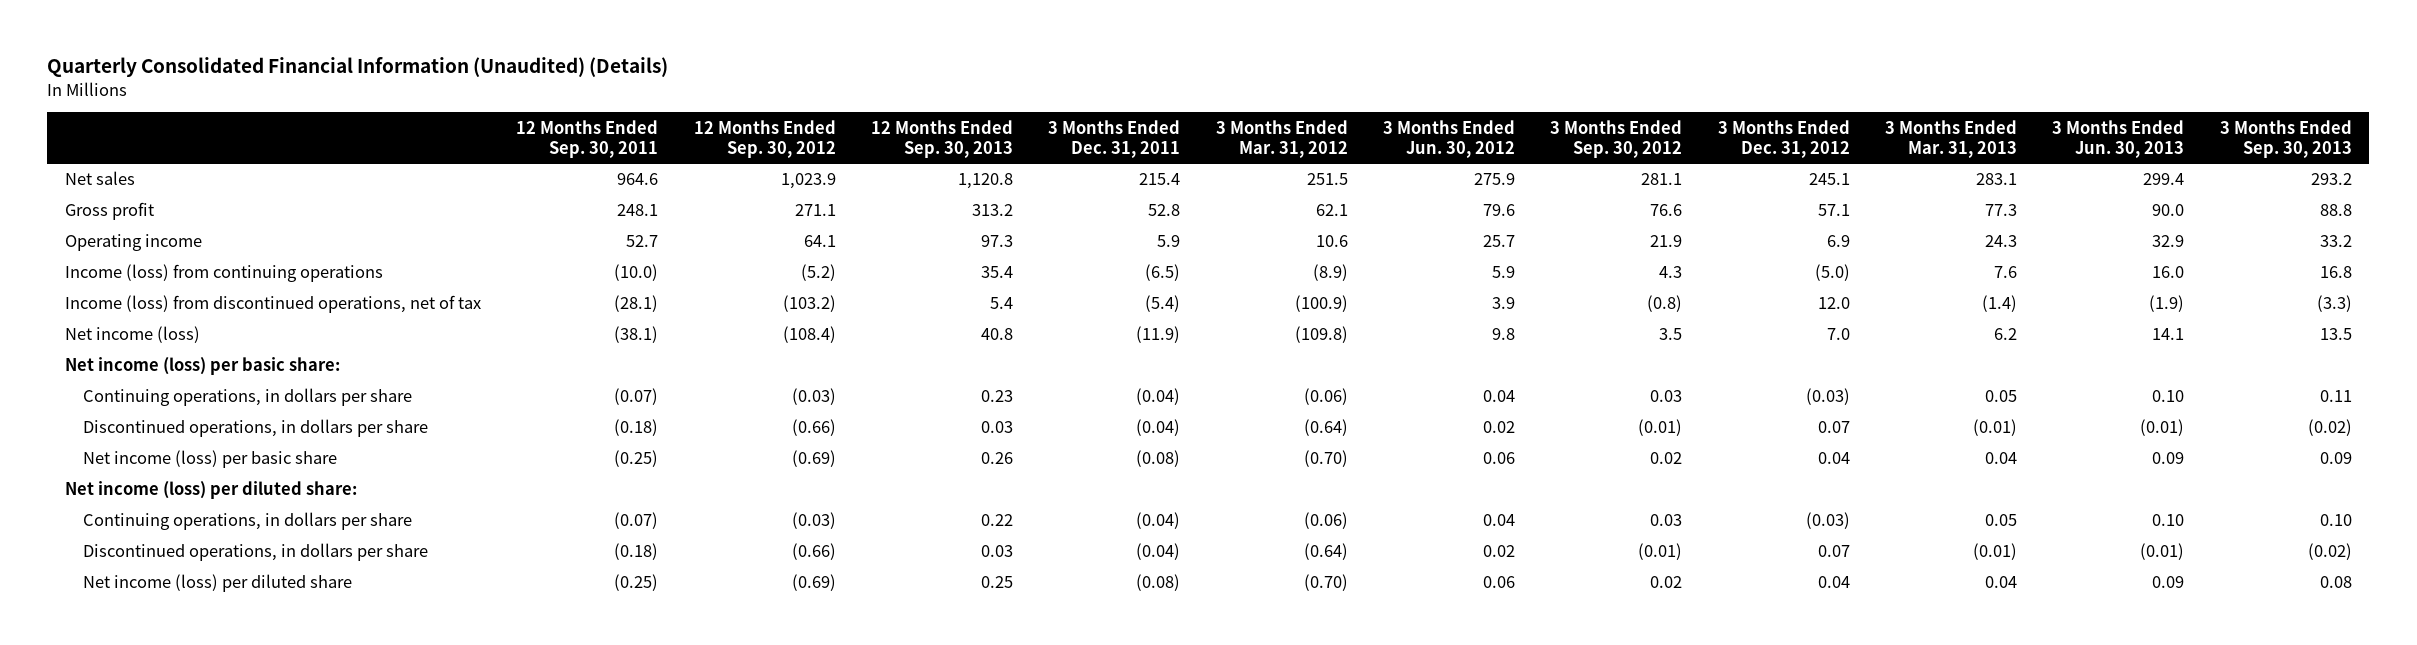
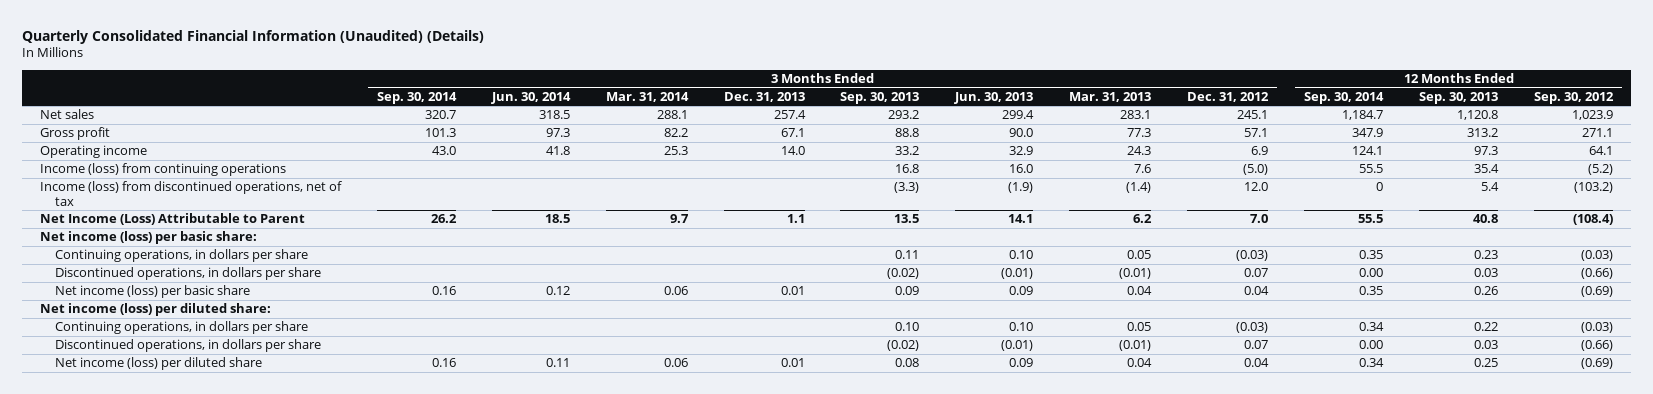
[516,119,659,158] 12 Months Ended Sep. 30, 2011 -> none
[1048,119,1181,158] 3 Months Ended Dec. 31, 2011 -> none
[1215,119,1348,158] 3 Months Ended Mar. 31, 2012 -> none
[1383,119,1516,158] 3 Months Ended Jun. 30, 2012 -> none
[1550,119,1683,158] 3 Months Ended Sep. 30, 2012 -> none
none -> [376,91,457,104] Sep. 30, 2014
none -> [490,91,571,104] Jun. 30, 2014
none -> [605,91,689,102] Mar. 31, 2014
none -> [723,91,805,102] Dec. 31, 2013
none -> [1304,91,1385,104] Sep. 30, 2014
[65,326,201,344] Net income (loss) -> [39,213,305,226] Net Income (Loss) Attributable to Parent

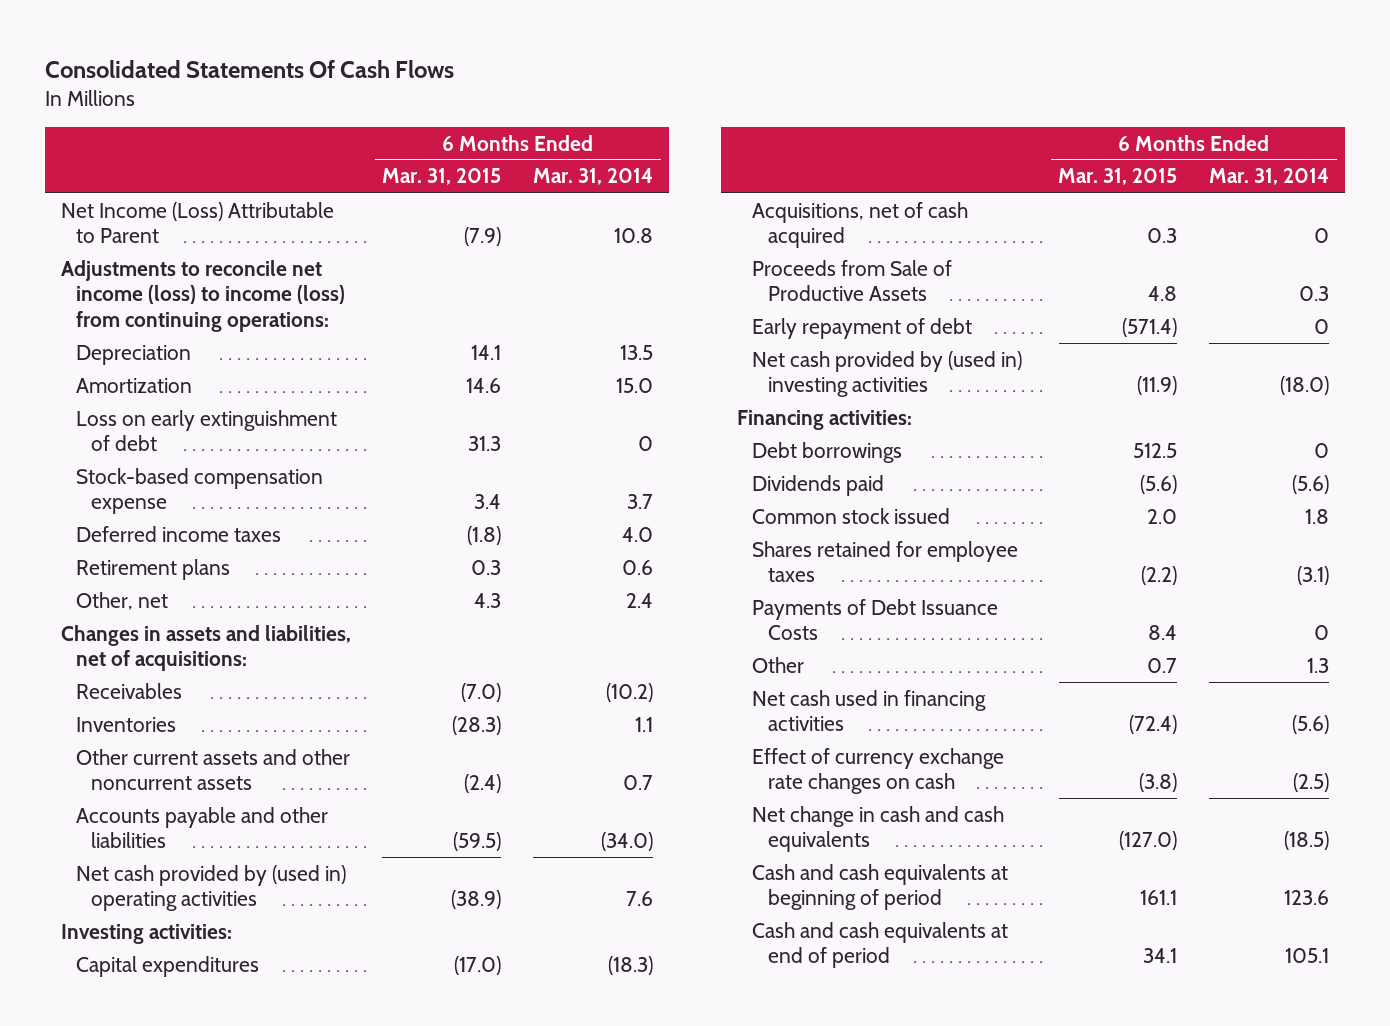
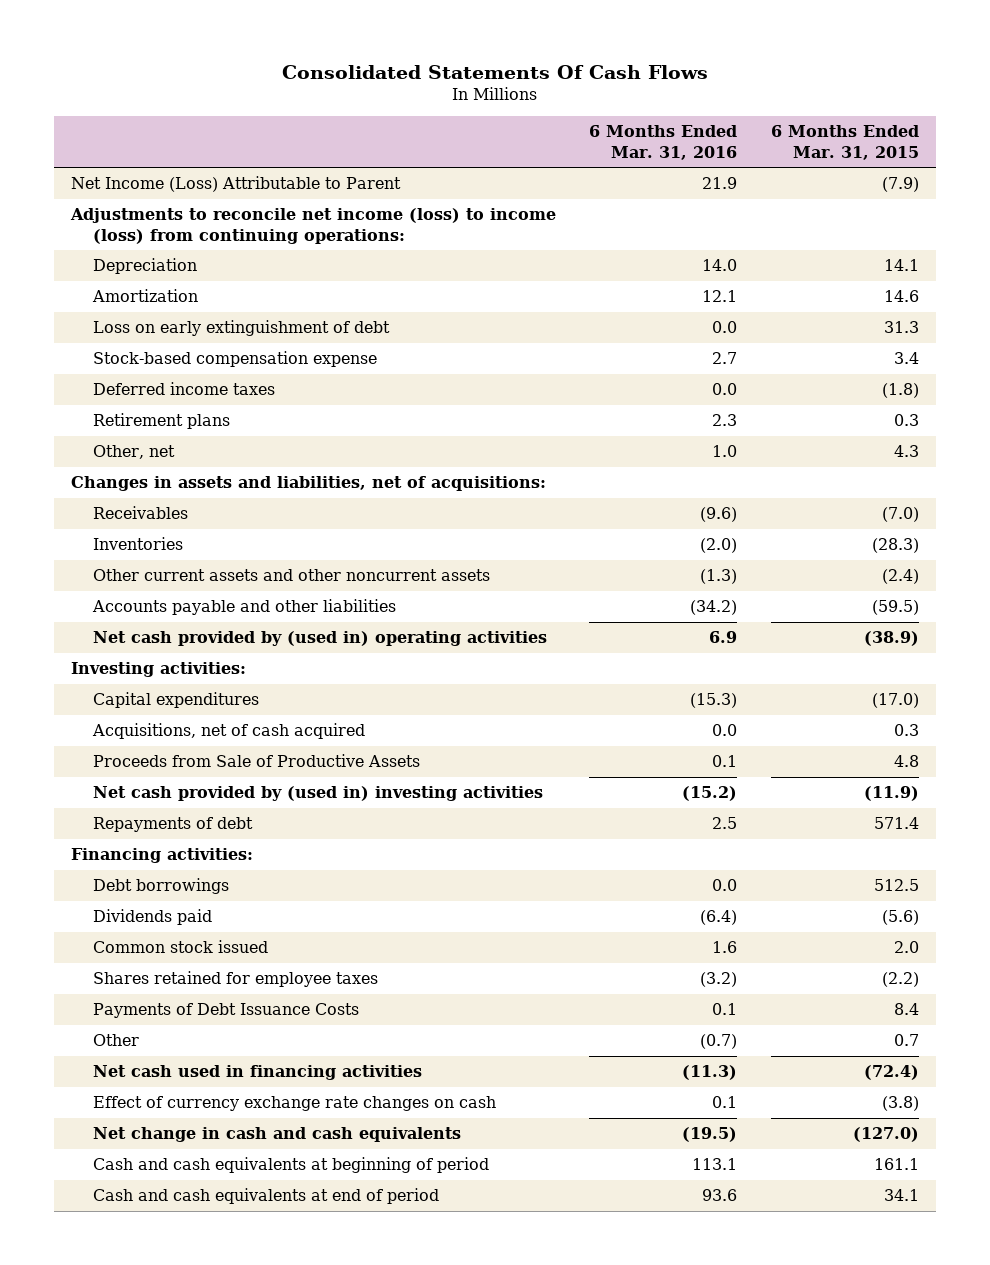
[532,168,653,186] Mar. 31, 2014 -> none
none -> [589,125,738,160] 6 Months Ended Mar. 31, 2016
[752,317,973,339] Early repayment of debt -> none
none -> [92,817,253,833] Repayments of debt

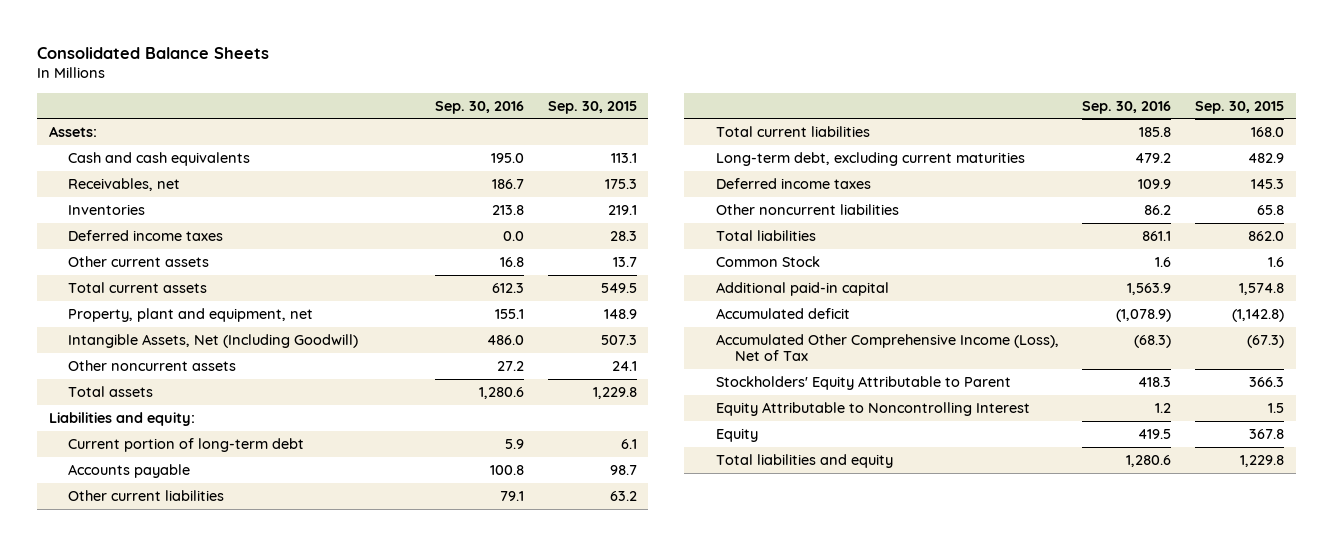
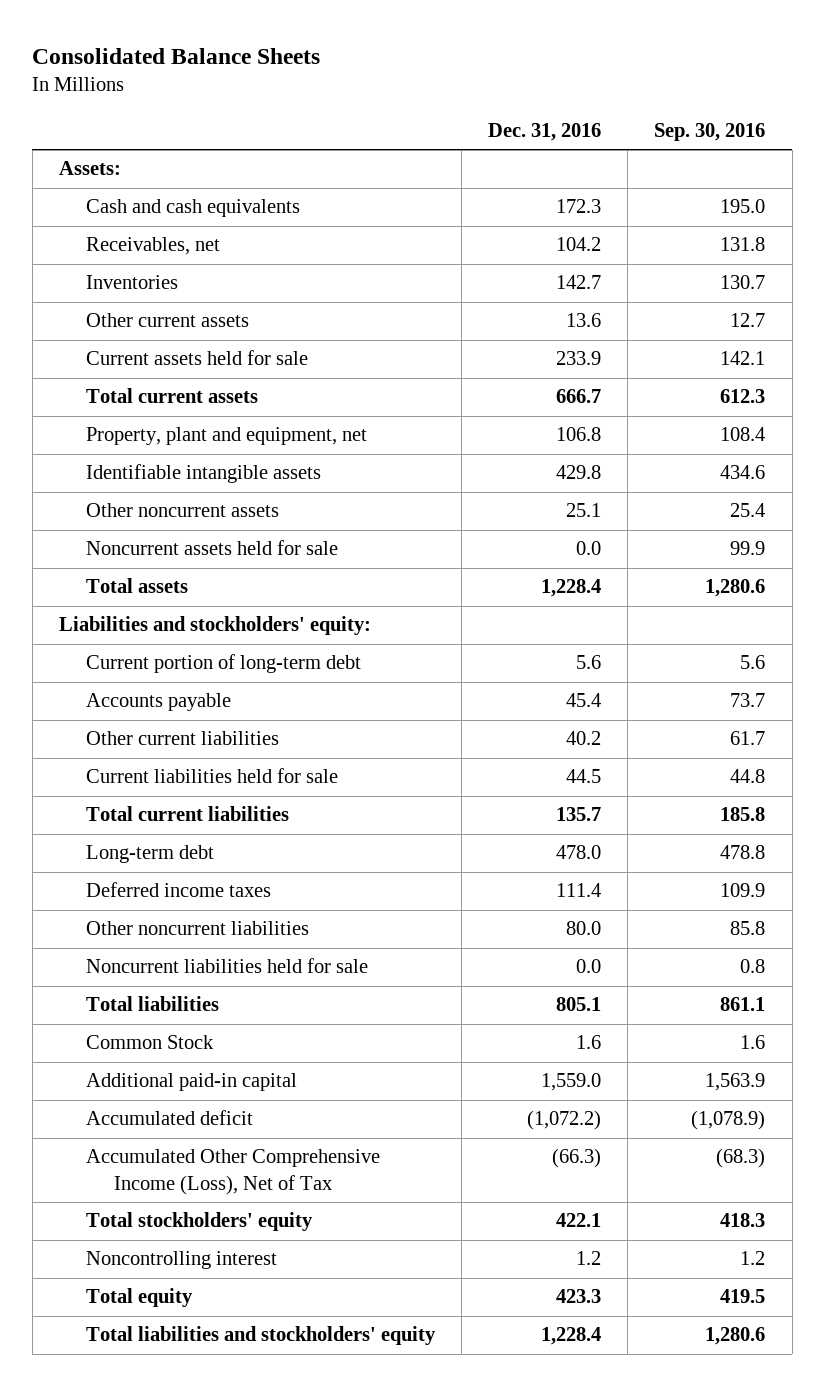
[547,100,637,114] Sep. 30, 2015 -> none
none -> [488,122,602,141] Dec. 31, 2016
[67,229,223,241] Deferred income taxes -> none
[491,178,524,189] 186.7 -> [720,237,766,252] 131.8
[491,204,524,215] 213.8 -> [720,275,766,290] 130.7
[499,256,524,267] 16.8 -> [730,313,766,328] 12.7
none -> [86,350,309,366] Current assets held for sale
[67,333,358,348] Intangible Assets, Net (Including Goodwill) -> none
[494,308,524,319] 155.1 -> [720,427,766,442] 108.4
none -> [86,464,322,484] Identifiable intangible assets
[496,360,524,371] 27.2 -> [730,503,766,518] 25.4
none -> [86,540,339,556] Noncurrent assets held for sale
[48,411,195,426] Liabilities and equity: -> [58,616,371,636] Liabilities and stockholders' equity:
[504,438,524,449] 5.9 -> [740,655,766,670] 5.6
[489,464,524,475] 100.8 -> [730,693,766,708] 73.7
[499,490,524,501] 79.1 -> [730,731,766,746] 61.7
none -> [86,768,339,784] Current liabilities held for sale
[715,151,1025,166] Long-term debt, excluding current maturities -> [86,845,215,864] Long-term debt
[1135,152,1172,163] 479.2 -> [720,845,766,860] 478.8
[1144,204,1172,215] 86.2 -> [730,921,766,936] 85.8
none -> [86,958,369,974] Noncurrent liabilities held for sale
[715,375,1011,390] Stockholders' Equity Attributable to Parent -> [86,1212,314,1232] Total stockholders' equity
[715,401,1030,416] Equity Attributable to Noncontrolling Interest -> [86,1251,278,1270] Noncontrolling interest
[715,427,758,442] Equity -> [86,1288,194,1308] Total equity
[715,453,893,468] Total liabilities and equity -> [86,1326,437,1346] Total liabilities and stockholders' equity

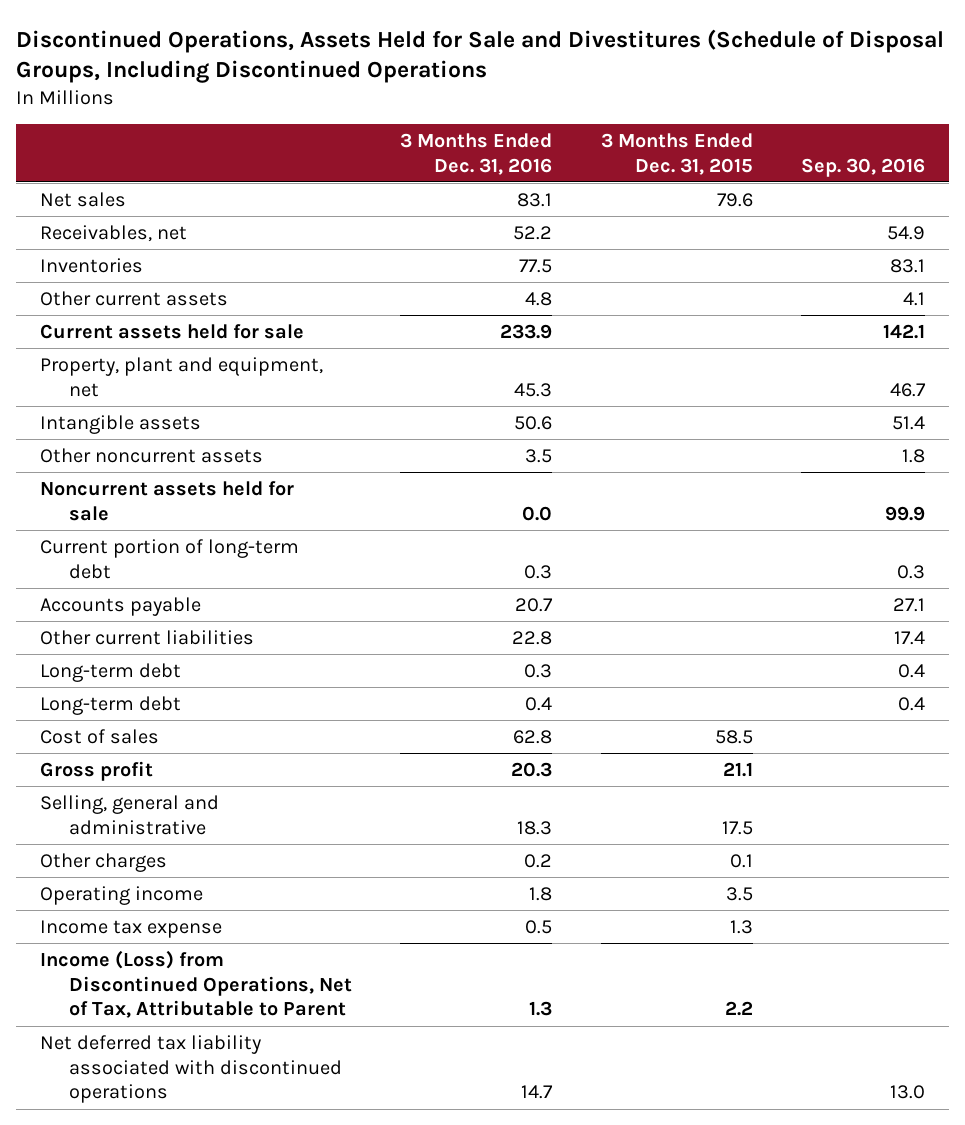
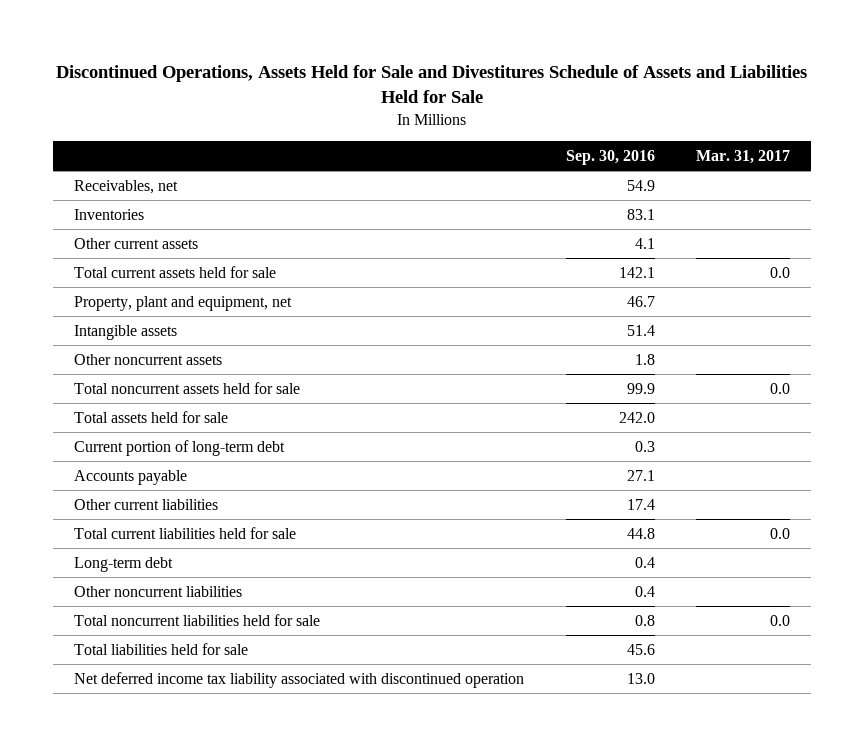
[16,28,945,84] Discontinued Operations, Assets Held for Sale and Divestitures (Schedule of Disposal Groups, Including Discontinued Operations -> [56,65,808,104] Discontinued Operations, Assets Held for Sale and Divestitures Schedule of Assets and Liabilities Held for Sale
[400,132,553,175] 3 Months Ended Dec. 31, 2016 -> none
[600,132,753,175] 3 Months Ended Dec. 31, 2015 -> none
none -> [696,149,791,164] Mar. 31, 2017
[40,191,127,207] Net sales -> none
[40,323,305,339] Current assets held for sale -> [73,265,276,278] Total current assets held for sale
[40,480,295,521] Noncurrent assets held for sale -> [73,381,300,394] Total noncurrent assets held for sale
none -> [73,410,228,423] Total assets held for sale
[40,662,182,682] Long-term debt -> none
none -> [73,526,296,539] Total current liabilities held for sale
[40,728,160,744] Cost of sales -> none
[40,760,154,781] Gross profit -> none
[40,794,220,835] Selling, general and administrative -> none
[40,852,168,872] Other charges -> none
[40,885,204,905] Operating income -> none
[40,919,223,938] Income tax expense -> none
[40,949,353,1019] Income (Loss) from Discontinued Operations, Net of Tax, Attributable to Parent -> none
none -> [73,585,242,597] Other noncurrent liabilities
none -> [73,613,320,626] Total noncurrent liabilities held for sale
none -> [73,642,248,655] Total liabilities held for sale
[40,1034,343,1104] Net deferred tax liability associated with discontinued operations -> [73,671,524,688] Net deferred income tax liability associated with discontinued operation

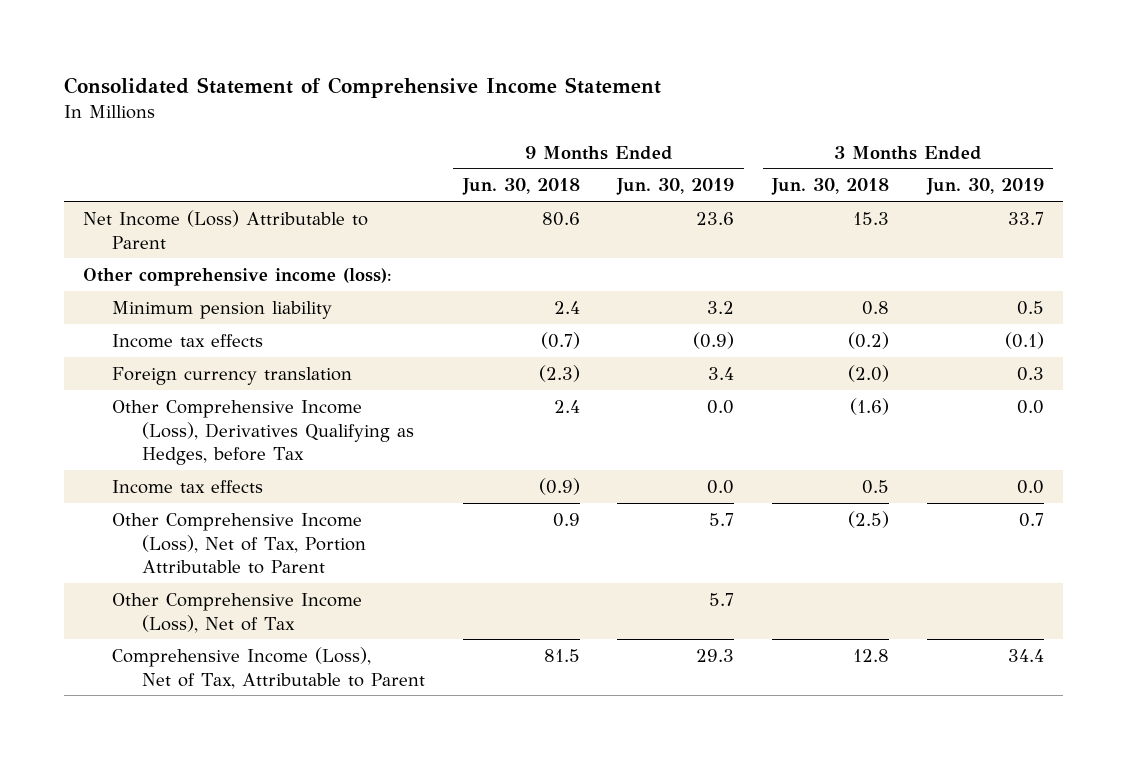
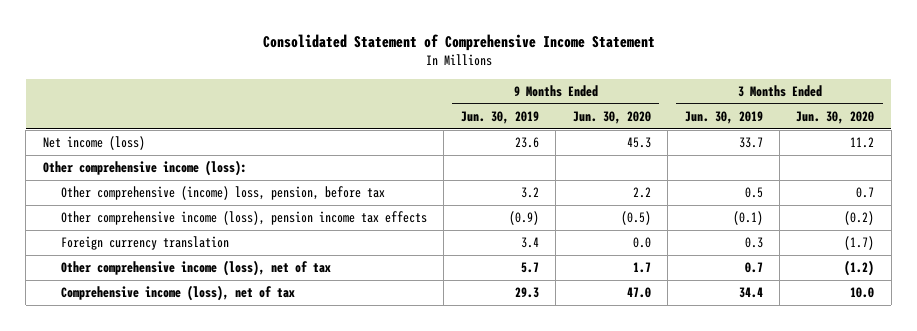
[461,178,580,196] Jun. 30, 2018 -> none
[771,178,890,196] Jun. 30, 2018 -> none
none -> [572,111,651,125] Jun. 30, 2020
none -> [796,111,875,125] Jun. 30, 2020
[83,209,369,249] Net Income (Loss) Attributable to Parent -> [42,136,145,151] Net income (loss)
[112,300,333,319] Minimum pension liability -> [61,186,386,201] Other comprehensive (income) loss, pension, before tax
[112,333,264,348] Income tax effects -> [61,211,428,226] Other comprehensive income (loss), pension income tax effects
[112,399,414,466] Other Comprehensive Income (Loss), Derivatives Qualifying as Hedges, before Tax -> none
[112,479,264,494] Income tax effects -> none
[112,592,363,633] Other Comprehensive Income (Loss), Net of Tax -> none
[112,512,366,575] Other Comprehensive Income (Loss), Net of Tax, Portion Attributable to Parent -> [61,260,332,277] Other comprehensive income (loss), net of tax
[112,646,425,689] Comprehensive Income (Loss), Net of Tax, Attributable to Parent -> [61,285,296,302] Comprehensive income (loss), net of tax

